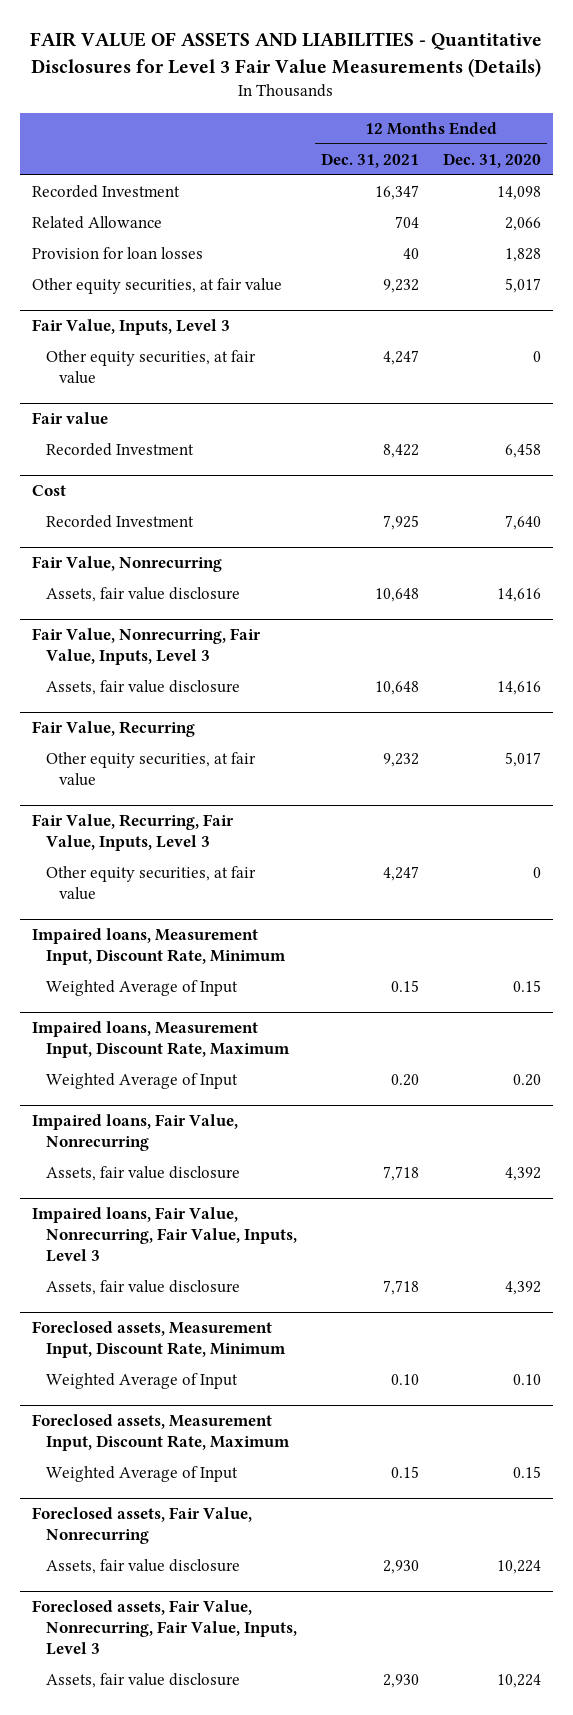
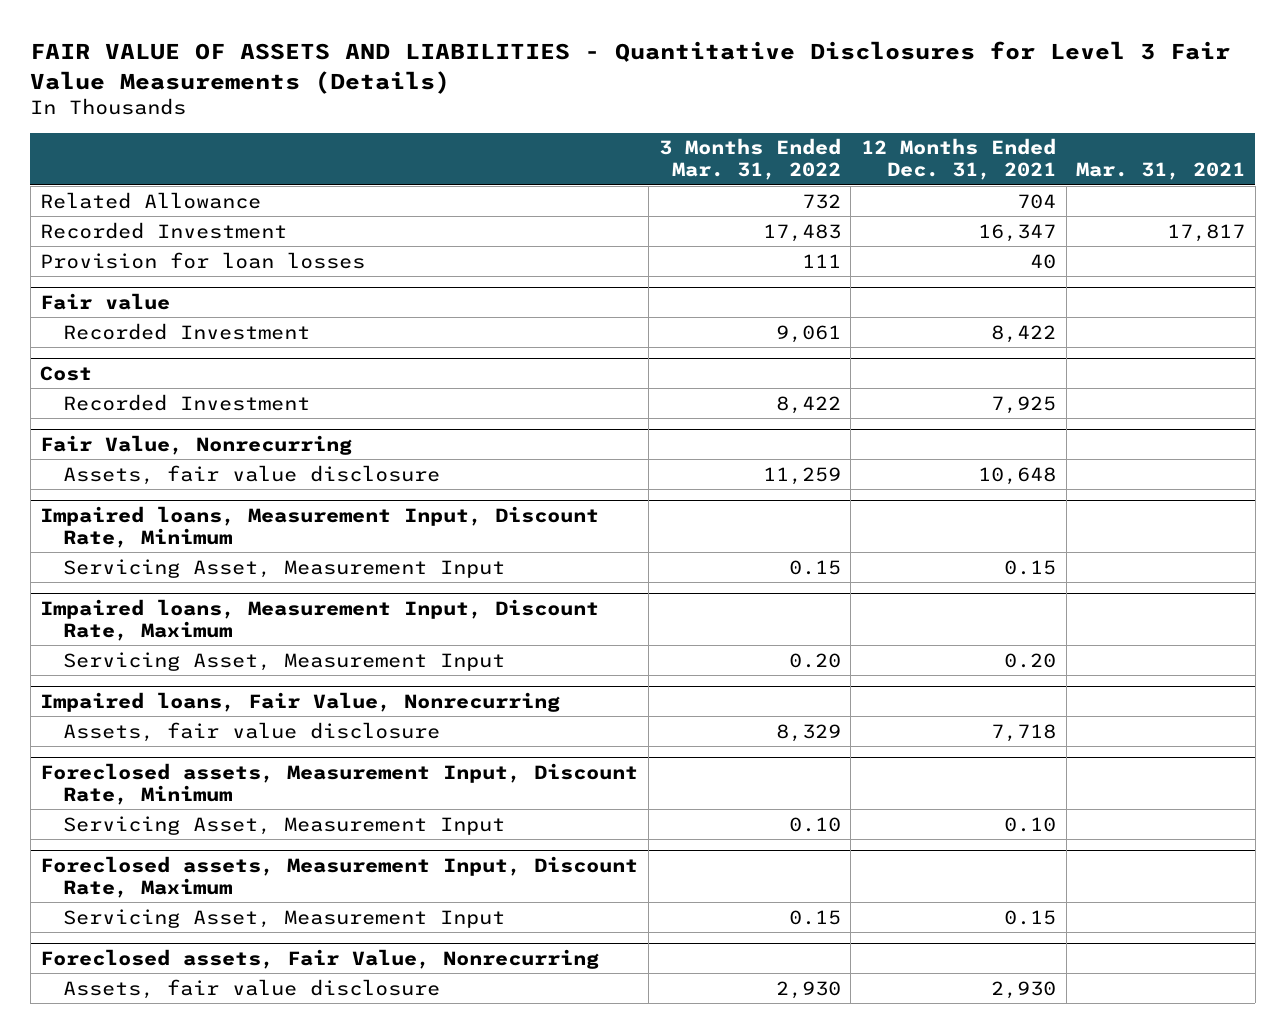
[443,152,542,168] Dec. 31, 2020 -> none
none -> [658,138,841,181] 3 Months Ended Mar. 31, 2022
none -> [1076,162,1246,181] Mar. 31, 2021
[31,184,180,198] Recorded Investment -> [40,221,288,239] Recorded Investment
[31,277,282,294] Other equity securities, at fair value -> none
[31,319,230,336] Fair Value, Inputs, Level 3 -> none
[45,349,256,384] Other equity securities, at fair value -> none
[31,628,261,666] Fair Value, Nonrecurring, Fair Value, Inputs, Level 3 -> none
[45,679,240,695] Assets, fair value disclosure -> none
[31,721,195,738] Fair Value, Recurring -> none
[45,751,256,786] Other equity securities, at fair value -> none
[31,814,234,852] Fair Value, Recurring, Fair Value, Inputs, Level 3 -> none
[45,865,256,900] Other equity securities, at fair value -> none
[45,979,238,996] Weighted Average of Input -> [63,558,506,578] Servicing Asset, Measurement Input
[45,1072,238,1089] Weighted Average of Input -> [63,651,506,671] Servicing Asset, Measurement Input
[31,1207,297,1263] Impaired loans, Fair Value, Nonrecurring, Fair Value, Inputs, Level 3 -> none
[45,1279,240,1295] Assets, fair value disclosure -> none
[45,1372,238,1389] Weighted Average of Input -> [63,815,506,835] Servicing Asset, Measurement Input
[45,1465,238,1482] Weighted Average of Input -> [63,908,506,928] Servicing Asset, Measurement Input
[31,1600,297,1656] Foreclosed assets, Fair Value, Nonrecurring, Fair Value, Inputs, Level 3 -> none
[45,1672,240,1688] Assets, fair value disclosure -> none

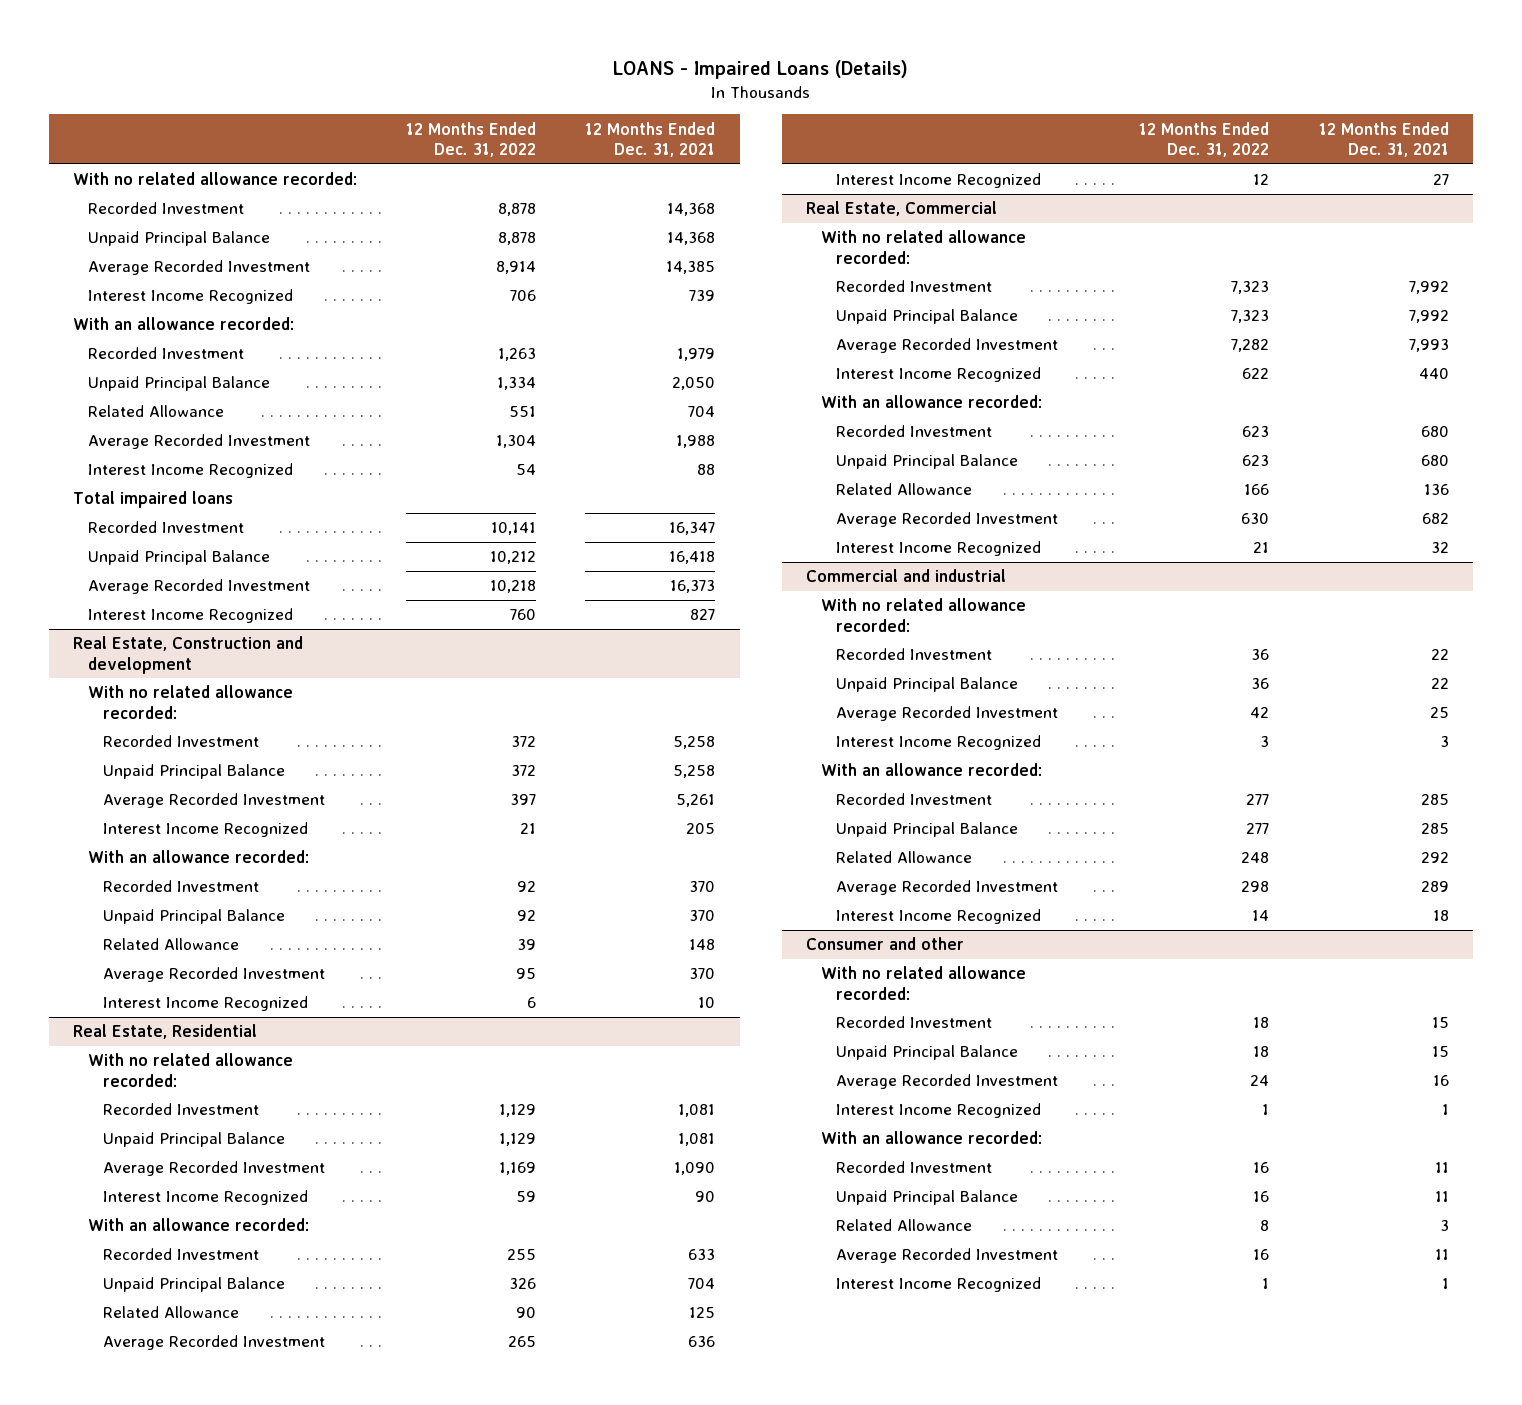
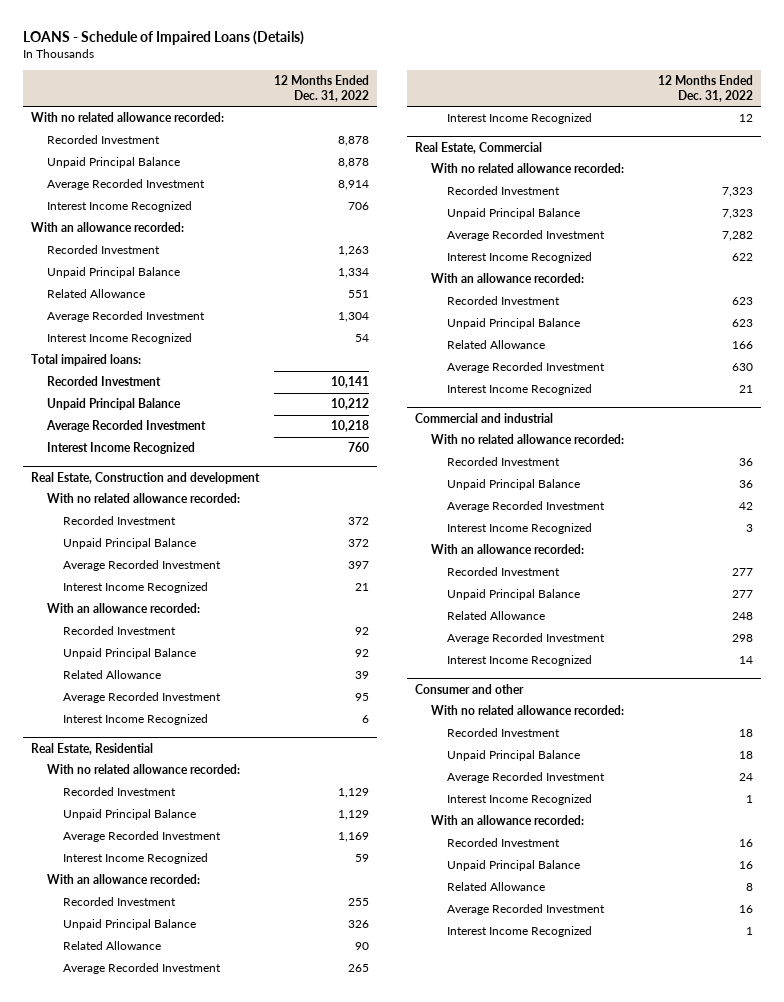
[612,59,908,79] LOANS - Impaired Loans (Details) -> [22,30,304,45] LOANS - Schedule of Impaired Loans (Details)
[585,121,716,158] 12 Months Ended Dec. 31, 2021 -> none
[73,491,234,509] Total impaired loans -> [30,354,141,367] Total impaired loans:

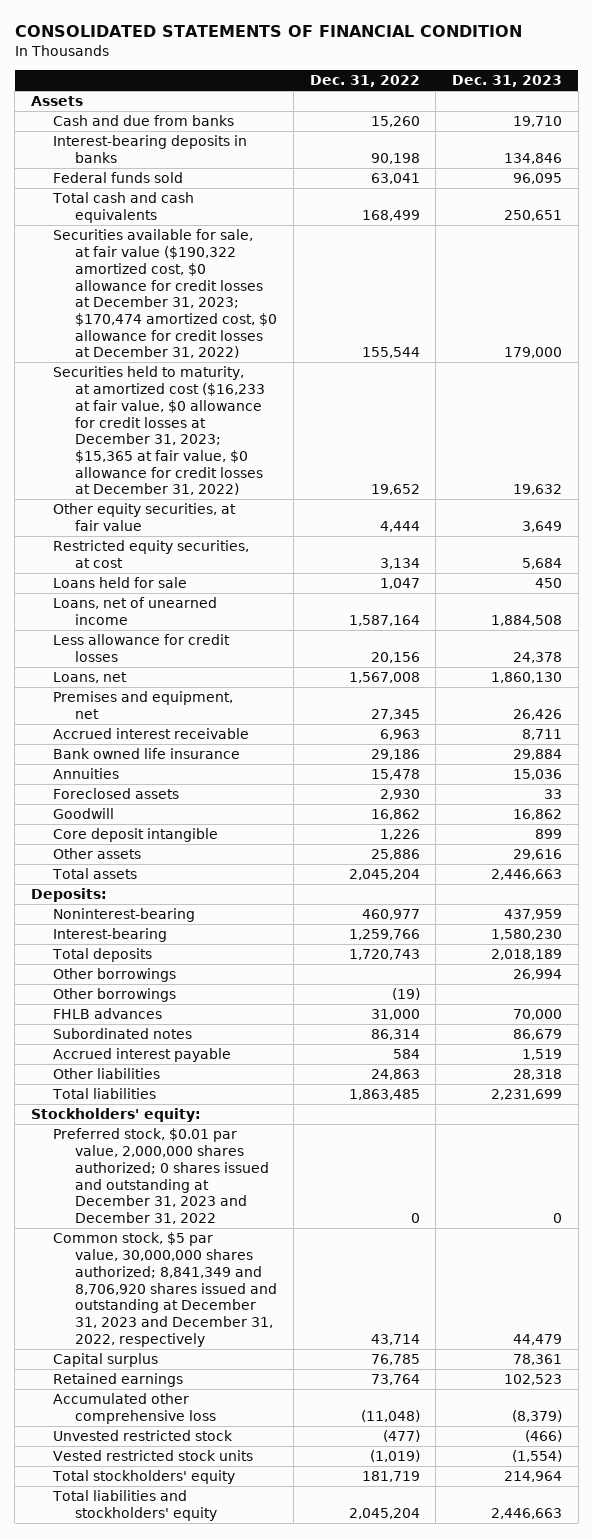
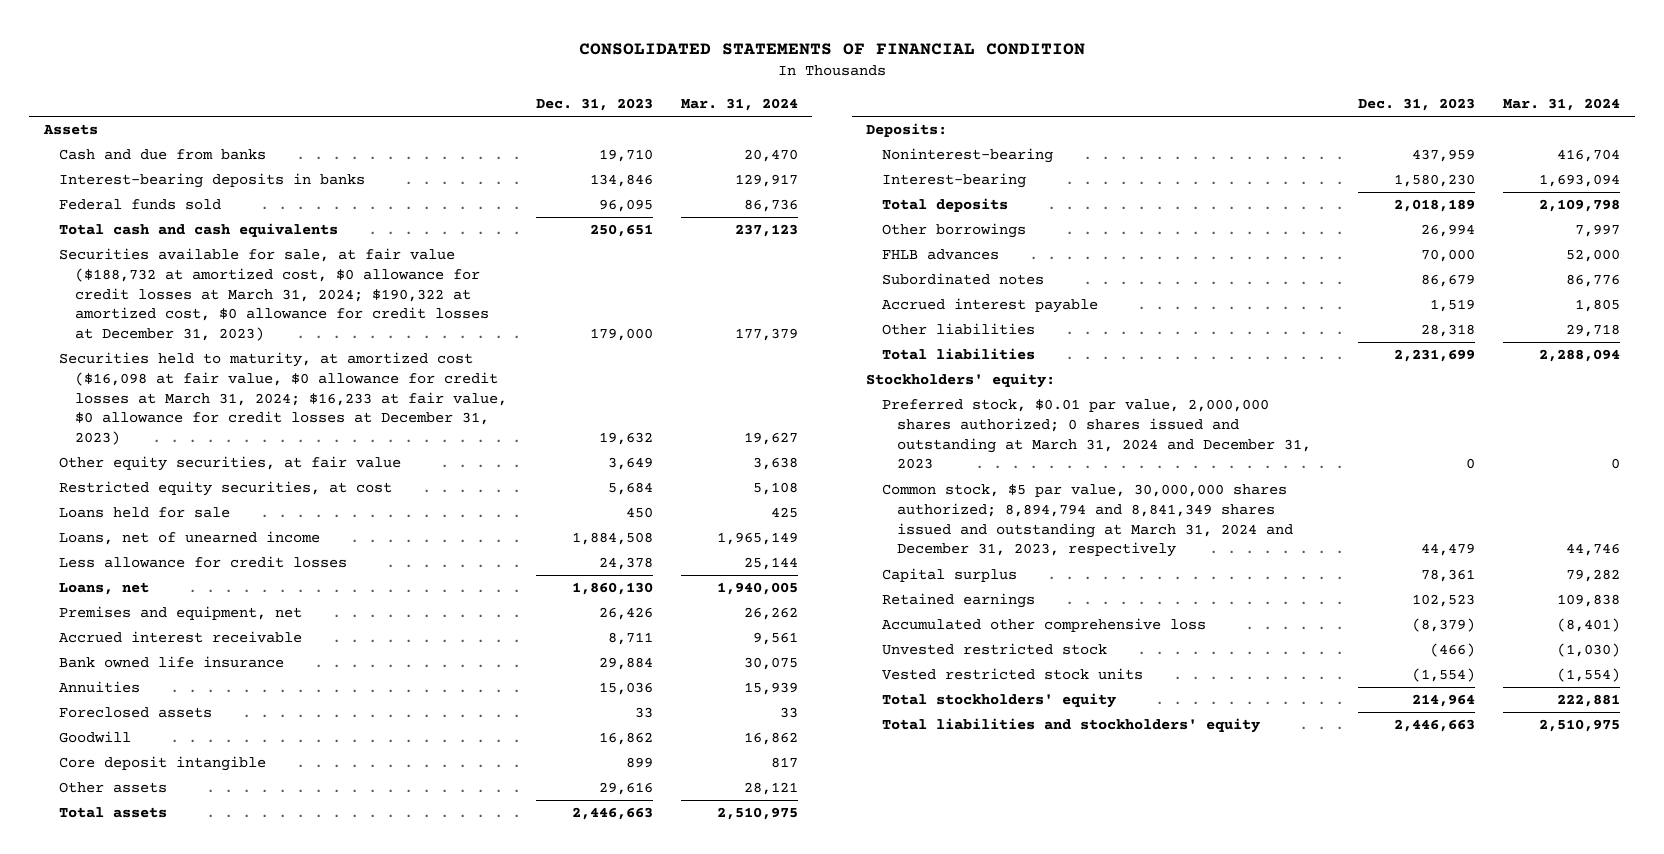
[309,75,420,88] Dec. 31, 2022 -> none
none -> [681,98,799,112] Mar. 31, 2024
[53,229,278,359] Securities available for sale, at fair value ($190,322 amortized cost, $0 allowance for credit losses at December 31, 2023; $170,474 amortized cost, $0 allowance for credit losses at December 31, 2022) -> [59,248,490,342] Securities available for sale, at fair value ($188,732 at amortized cost, $0 allowance for credit losses at March 31, 2024; $190,322 at amortized cost, $0 allowance for credit losses at December 31, 2023)
[53,366,266,496] Securities held to maturity, at amortized cost ($16,233 at fair value, $0 allowance for credit losses at December 31, 2023; $15,365 at fair value, $0 allowance for credit losses at December 31, 2022) -> [59,352,508,446] Securities held to maturity, at amortized cost ($16,098 at fair value, $0 allowance for credit losses at March 31, 2024; $16,233 at fair value, $0 allowance for credit losses at December 31, 2023)
[53,988,177,1003] Other borrowings -> none
[53,1128,270,1225] Preferred stock, $0.01 par value, 2,000,000 shares authorized; 0 shares issued and outstanding at December 31, 2023 and December 31, 2022 -> [881,399,1312,470] Preferred stock, $0.01 par value, 2,000,000 shares authorized; 0 shares issued and outstanding at March 31, 2024 and December 31, 2023
[53,1232,278,1347] Common stock, $5 par value, 30,000,000 shares authorized; 8,841,349 and 8,706,920 shares issued and outstanding at December 31, 2023 and December 31, 2022, respectively -> [881,484,1294,558] Common stock, $5 par value, 30,000,000 shares authorized; 8,894,794 and 8,841,349 shares issued and outstanding at March 31, 2024 and December 31, 2023, respectively

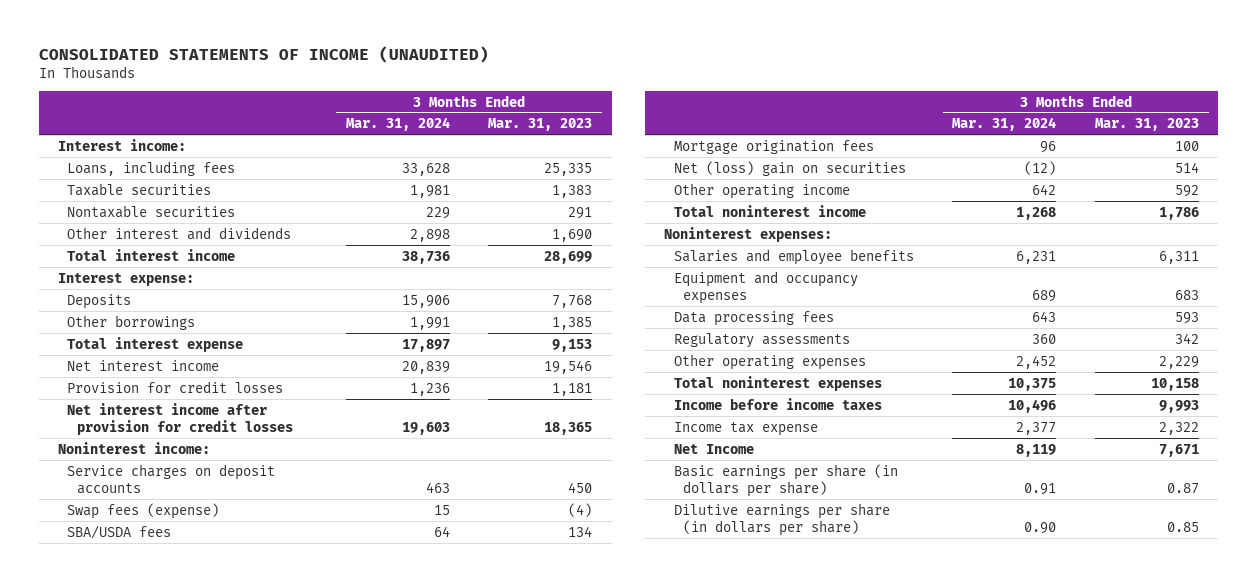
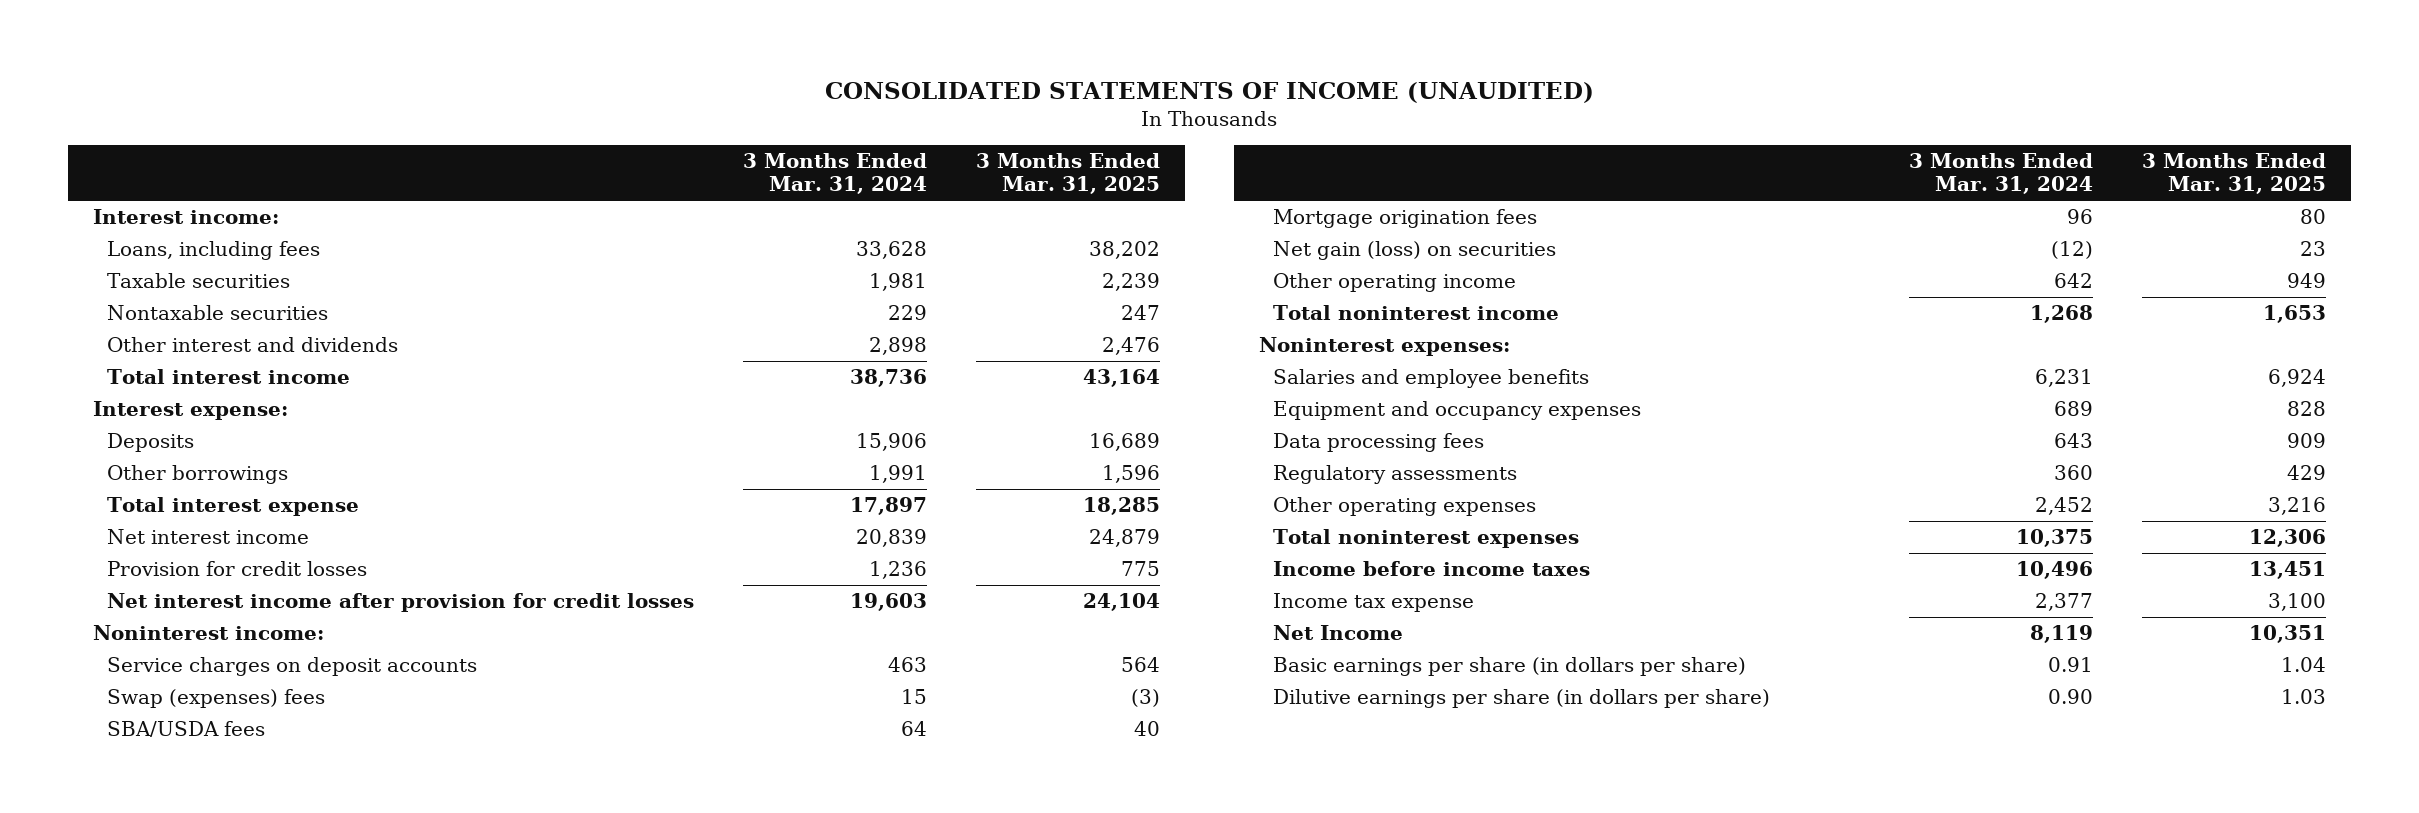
[488,118,593,132] Mar. 31, 2023 -> none
none -> [976,153,1161,195] 3 Months Ended Mar. 31, 2025
[67,502,220,519] Swap fees (expense) -> [106,688,325,708] Swap (expenses) fees
[673,160,906,176] Net (loss) gain on securities -> [1272,240,1556,260] Net gain (loss) on securities

